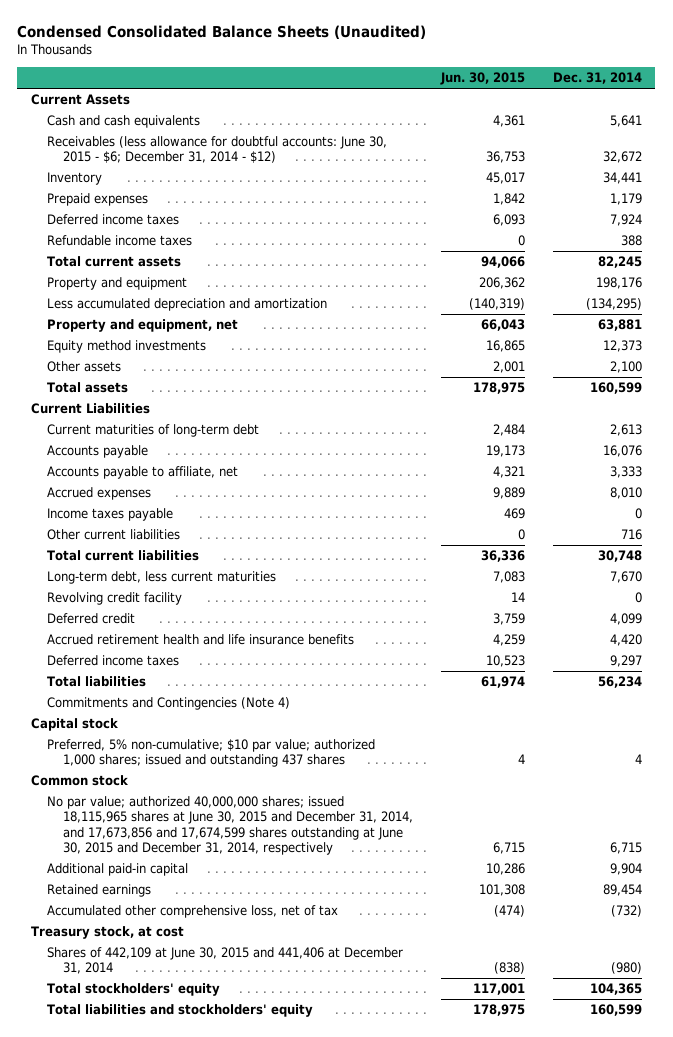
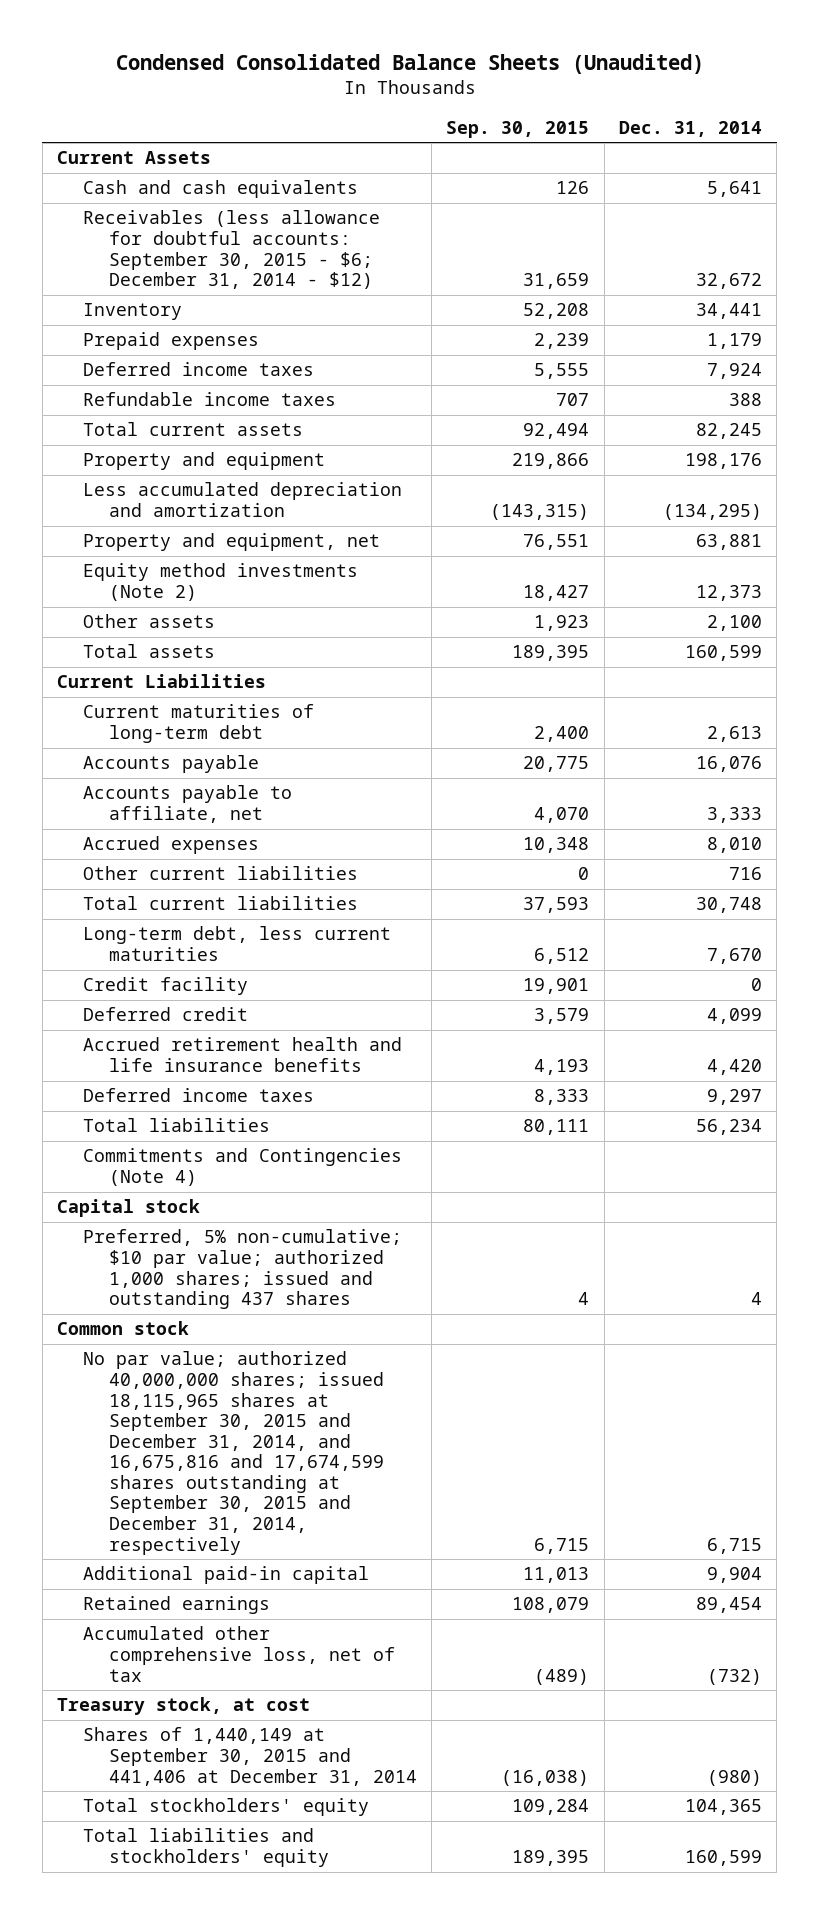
[439,72,525,86] Jun. 30, 2015 -> none
none -> [446,120,590,138] Sep. 30, 2015
[47,136,388,164] Receivables (less allowance for doubtful accounts: June 30, 2015 - $6; December 31, 2014 - $12) -> [82,210,380,290] Receivables (less allowance for doubtful accounts: September 30, 2015 - $6; December 31, 2014 - $12)
[47,340,207,354] Equity method investments -> [82,563,358,602] Equity method investments (Note 2)
[47,508,174,522] Income taxes payable -> none
[47,592,183,606] Revolving credit facility -> [82,977,248,996] Credit facility
[47,796,414,855] No par value; authorized 40,000,000 shares; issued 18,115,965 shares at June 30, 2015 and December 31, 2014, and 17,673,856 and 17,674,599 shares outstanding at June 30, 2015 and December 31, 2014, respectively -> [82,1351,384,1555] No par value; authorized 40,000,000 shares; issued 18,115,965 shares at September 30, 2015 and December 31, 2014, and 16,675,816 and 17,674,599 shares outstanding at September 30, 2015 and December 31, 2014, respectively
[47,947,404,975] Shares of 442,109 at June 30, 2015 and 441,406 at December 31, 2014 -> [82,1727,417,1786] Shares of 1,440,149 at September 30, 2015 and 441,406 at December 31, 2014

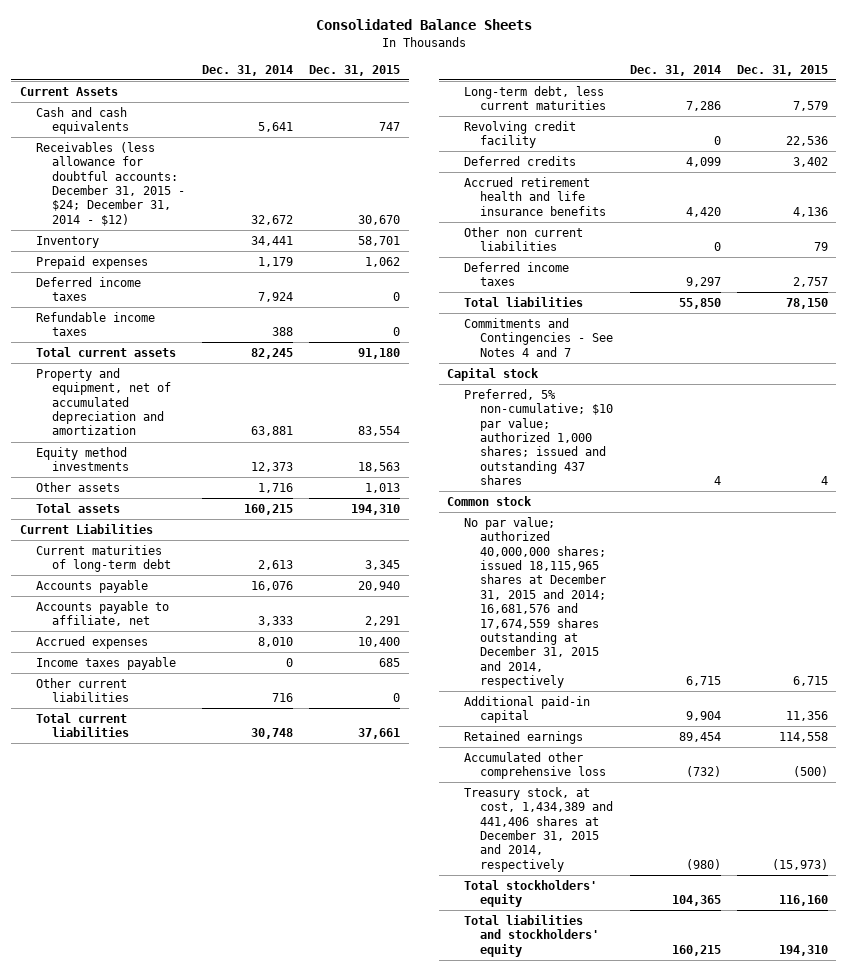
[115,54,704,75] Condensed Consolidated Balance Sheets (Unaudited) -> [315,19,532,31] Consolidated Balance Sheets
[446,120,590,138] Sep. 30, 2015 -> none
none -> [309,64,401,76] Dec. 31, 2015
[82,210,380,290] Receivables (less allowance for doubtful accounts: September 30, 2015 - $6; December 31, 2014 - $12) -> [35,141,186,226] Receivables (less allowance for doubtful accounts: December 31, 2015 - $24; December 31, 2014 - $12)
[82,452,325,471] Property and equipment -> none
[82,482,402,518] Less accumulated depreciation and amortization -> none
[82,533,380,552] Property and equipment, net -> [35,367,172,436] Property and equipment, net of accumulated depreciation and amortization
[82,563,358,602] Equity method investments (Note 2) -> [35,446,130,472] Equity method investments
[707,615,763,632] 2,100 -> [257,482,293,493] 1,716
[685,645,763,662] 160,599 -> [243,503,293,515] 160,215
none -> [35,656,176,670] Income taxes payable
[707,948,763,965] 7,670 -> [685,101,721,112] 7,286
[82,977,248,996] Credit facility -> [463,120,576,149] Revolving credit facility
[82,1007,248,1022] Deferred credit -> [463,155,576,166] Deferred credits
none -> [463,226,583,252] Other non current liabilities
[696,1119,763,1136] 56,234 -> [678,297,721,309] 55,850
[82,1148,402,1187] Commitments and Contingencies (Note 4) -> [463,317,613,357] Commitments and Contingencies - See Notes 4 and 7
[82,1351,384,1555] No par value; authorized 40,000,000 shares; issued 18,115,965 shares at September 30, 2015 and December 31, 2014, and 16,675,816 and 17,674,599 shares outstanding at September 30, 2015 and December 31, 2014, respectively -> [463,516,606,689] No par value; authorized 40,000,000 shares; issued 18,115,965 shares at December 31, 2015 and 2014; 16,681,576 and 17,674,559 shares outstanding at December 31, 2015 and 2014, respectively
[57,1697,311,1716] Treasury stock, at cost -> none
[82,1626,395,1682] Accumulated other comprehensive loss, net of tax -> [463,751,606,780] Accumulated other comprehensive loss
[82,1727,417,1786] Shares of 1,440,149 at September 30, 2015 and 441,406 at December 31, 2014 -> [463,786,613,872] Treasury stock, at cost, 1,434,389 and 441,406 shares at December 31, 2015 and 2014, respectively
[685,1850,763,1867] 160,599 -> [671,944,721,956] 160,215

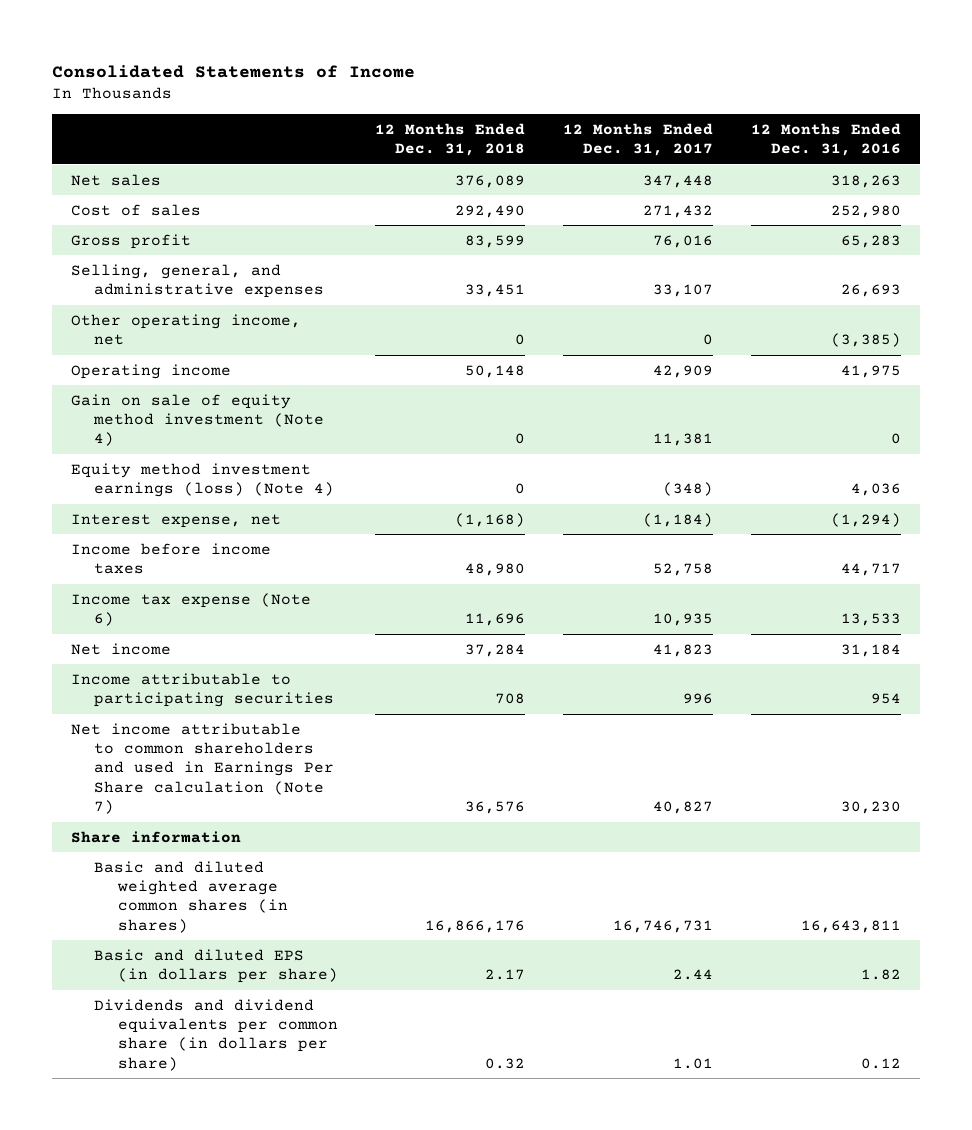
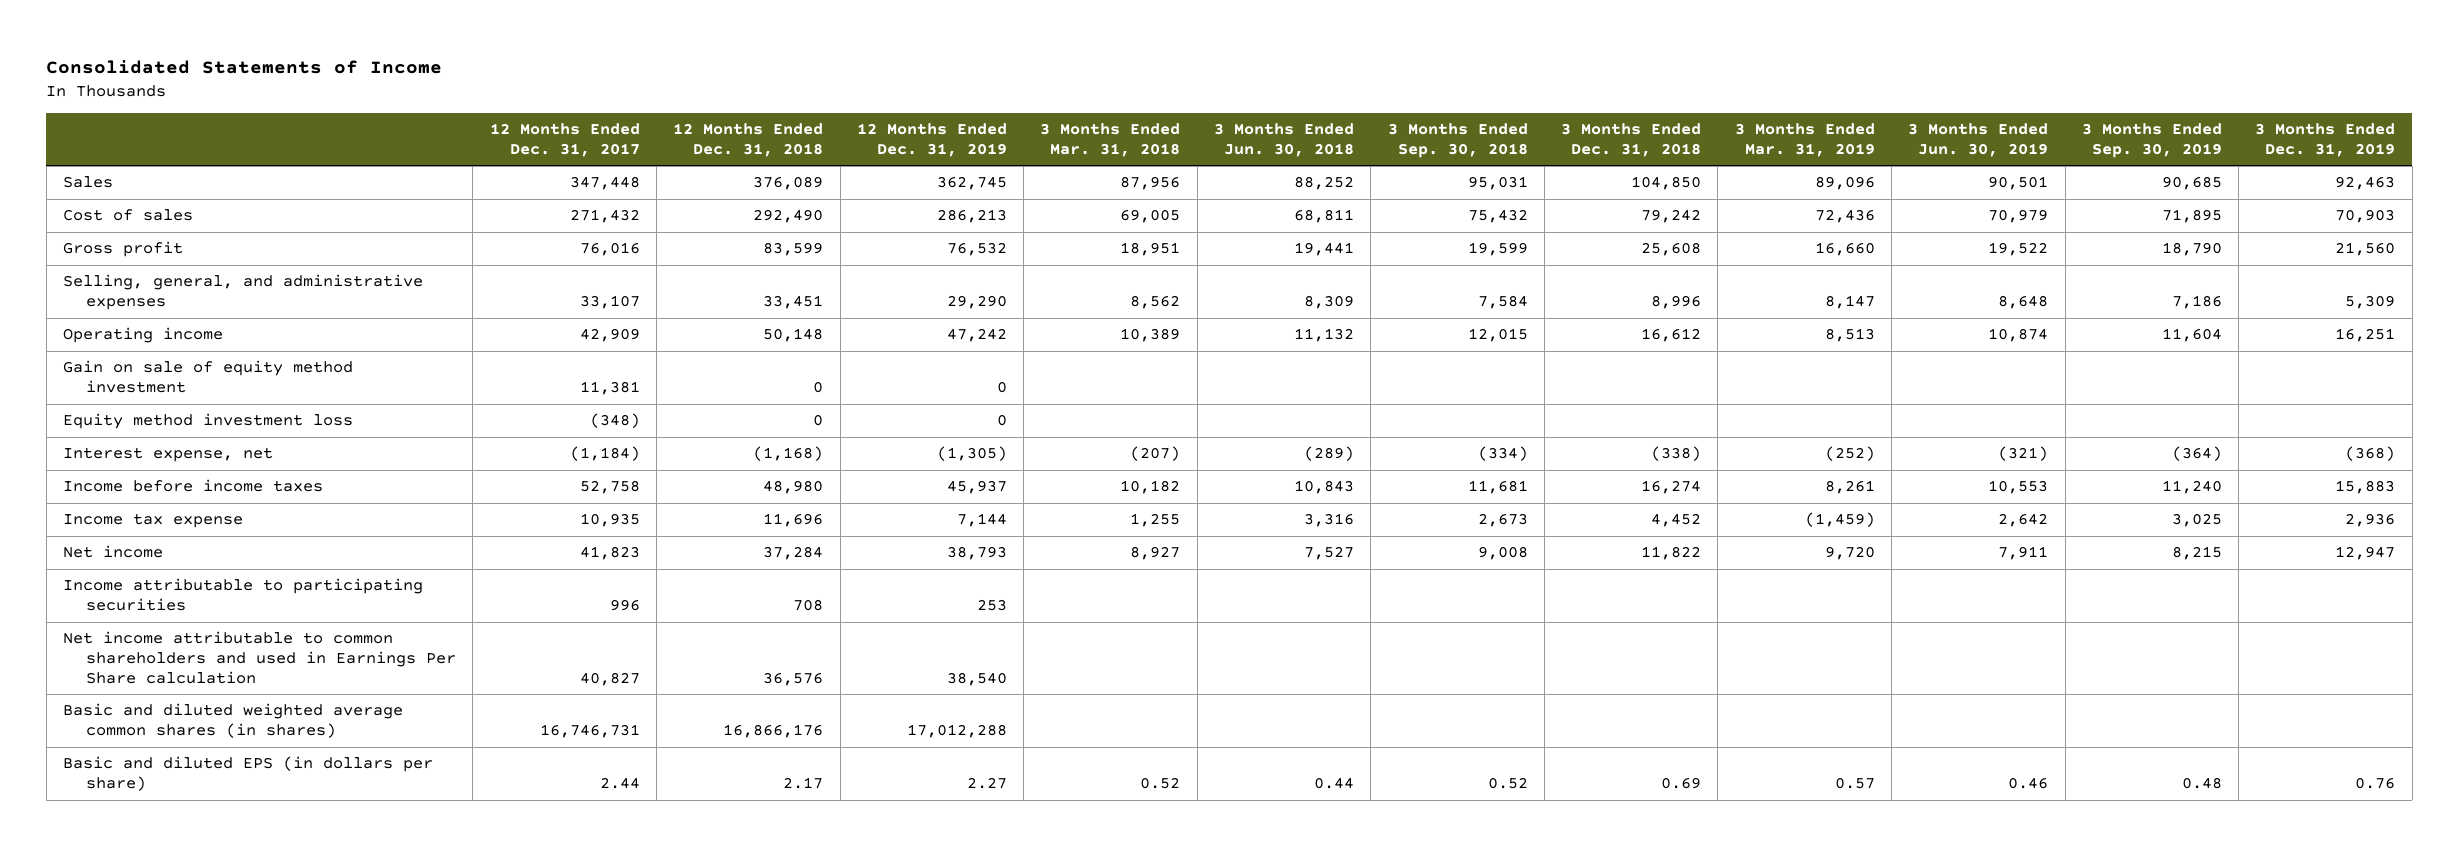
[750,122,901,157] 12 Months Ended Dec. 31, 2016 -> none
none -> [856,123,1007,158] 12 Months Ended Dec. 31, 2019
none -> [1040,123,1181,158] 3 Months Ended Mar. 31, 2018
none -> [1214,123,1355,158] 3 Months Ended Jun. 30, 2018
none -> [1387,123,1528,159] 3 Months Ended Sep. 30, 2018
none -> [1561,123,1702,158] 3 Months Ended Dec. 31, 2018
none -> [1734,123,1875,158] 3 Months Ended Mar. 31, 2019
none -> [1908,123,2049,158] 3 Months Ended Jun. 30, 2019
none -> [2081,123,2222,159] 3 Months Ended Sep. 30, 2019
none -> [2255,123,2396,158] 3 Months Ended Dec. 31, 2019
[71,173,162,186] Net sales -> [62,176,113,189] Sales
[71,313,302,346] Other operating income, net -> none
[71,393,325,447] Gain on sale of equity method investment (Note 4) -> [62,360,353,394] Gain on sale of equity method investment
[71,462,335,498] Equity method investment earnings (loss) (Note 4) -> [62,413,353,430] Equity method investment loss
[71,592,312,627] Income tax expense (Note 6) -> [62,513,243,529] Income tax expense
[71,830,242,843] Share information -> none
[71,722,335,815] Net income attributable to common shareholders and used in Earnings Per Share calculation (Note 7) -> [62,631,457,685] Net income attributable to common shareholders and used in Earnings Per Share calculation
[94,998,338,1071] Dividends and dividend equivalents per common share (in dollars per share) -> none

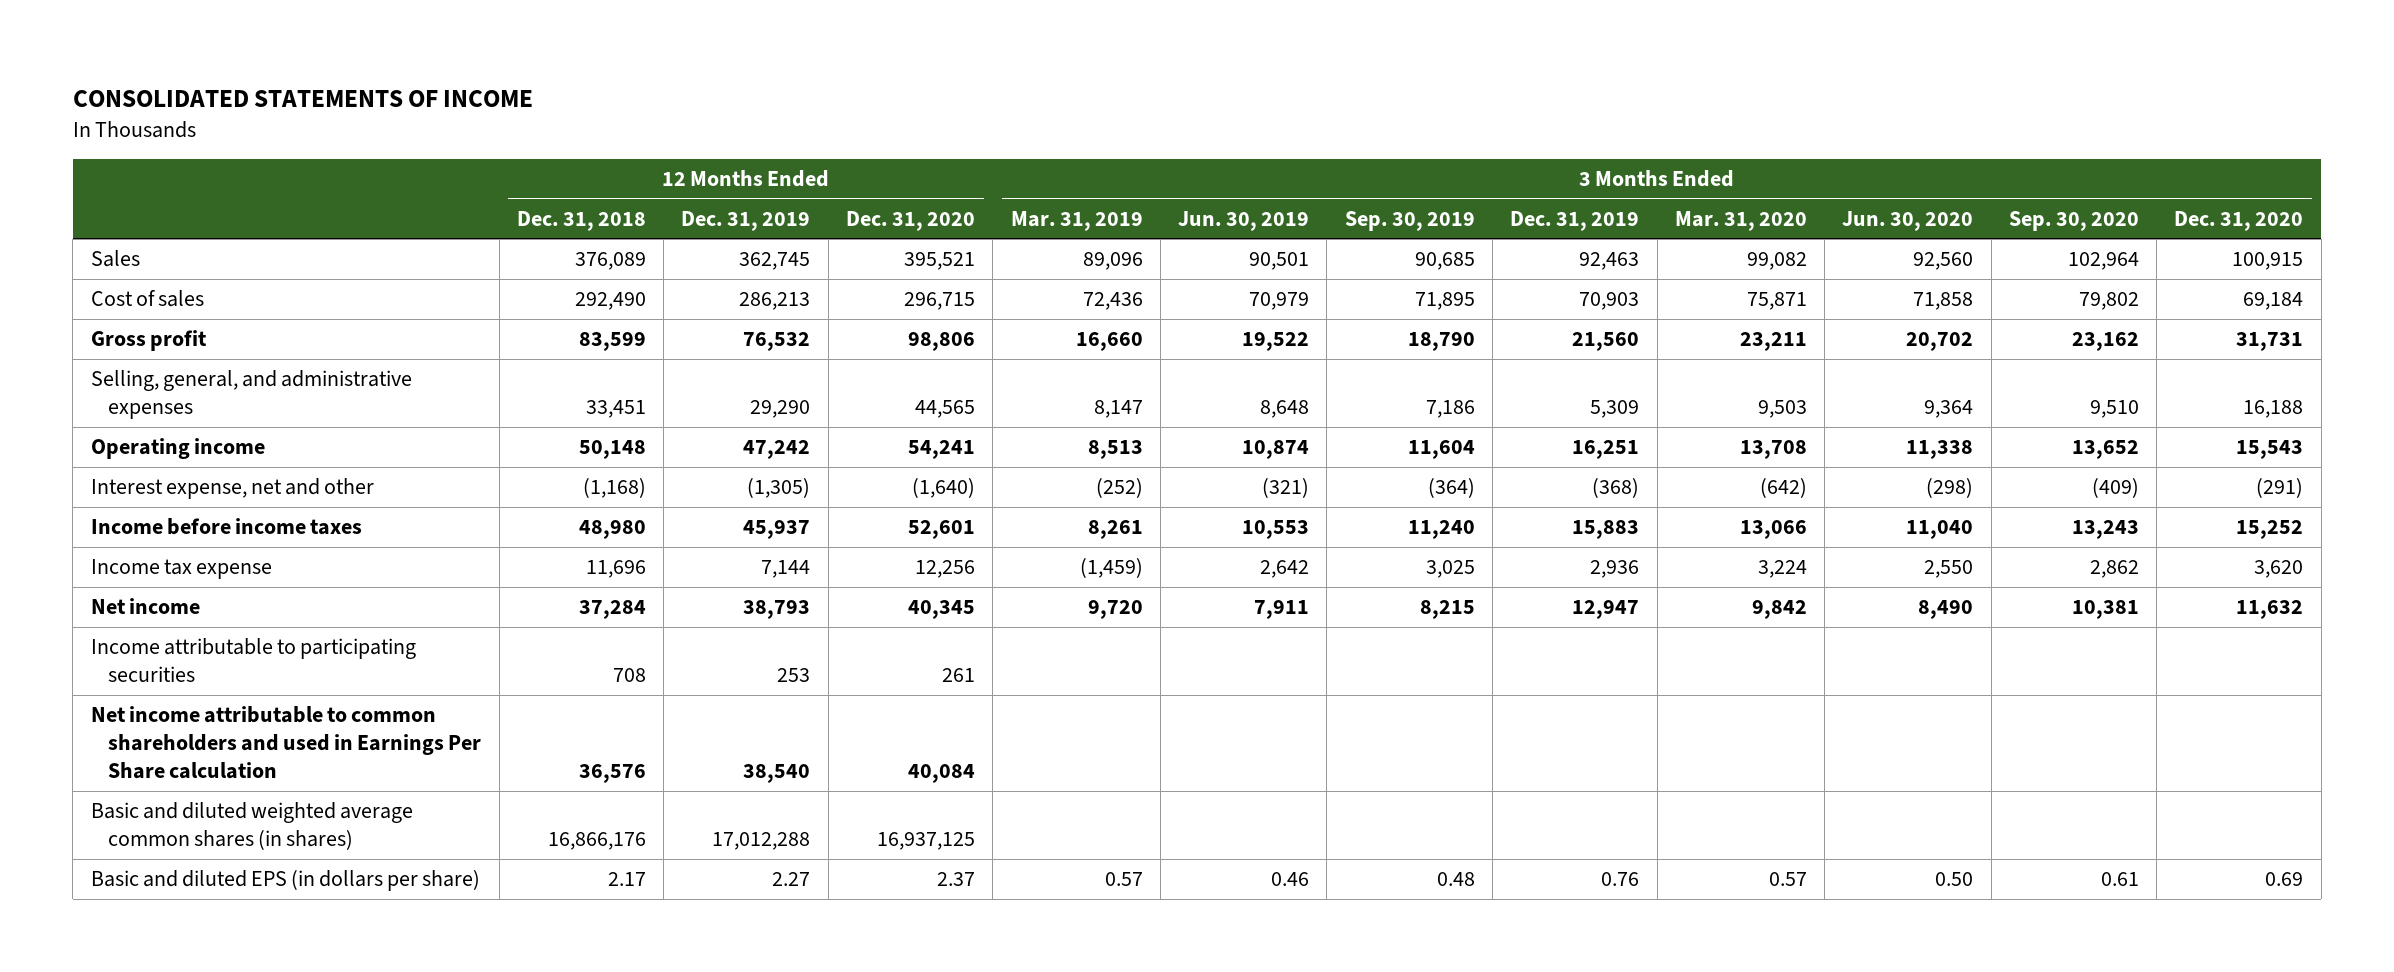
[46,59,443,74] Consolidated Statements of Income -> [72,90,533,108] CONSOLIDATED STATEMENTS OF INCOME
[489,123,640,158] 12 Months Ended Dec. 31, 2017 -> none
[1040,123,1181,158] 3 Months Ended Mar. 31, 2018 -> none
[1214,123,1355,158] 3 Months Ended Jun. 30, 2018 -> none
[1387,123,1528,159] 3 Months Ended Sep. 30, 2018 -> none
[1561,123,1702,158] 3 Months Ended Dec. 31, 2018 -> none
none -> [845,210,975,231] Dec. 31, 2020
none -> [1674,210,1807,231] Mar. 31, 2020
none -> [1842,210,1974,231] Jun. 30, 2020
none -> [2008,210,2139,231] Sep. 30, 2020
none -> [2174,210,2304,231] Dec. 31, 2020
[62,360,353,394] Gain on sale of equity method investment -> none
[62,413,353,430] Equity method investment loss -> none
[62,447,273,463] Interest expense, net -> [90,478,374,500] Interest expense, net and other

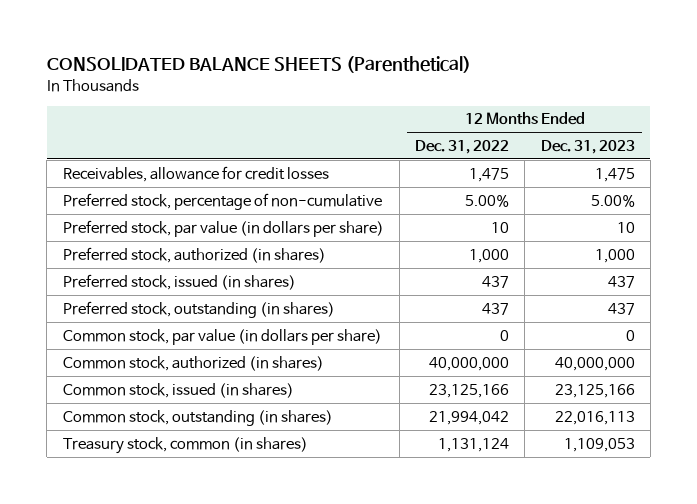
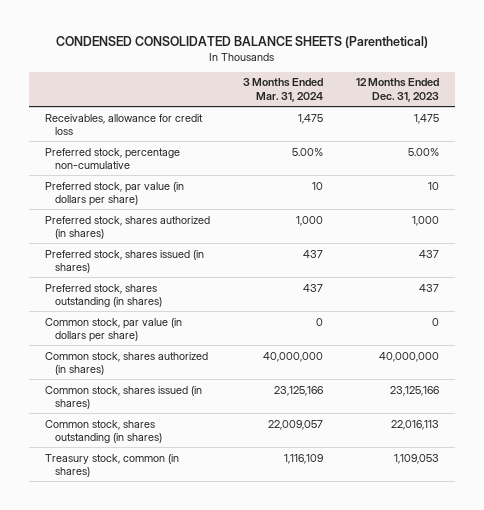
[46,56,471,74] CONSOLIDATED BALANCE SHEETS (Parenthetical) -> [56,36,429,49] CONDENSED CONSOLIDATED BALANCE SHEETS (Parenthetical)
[415,139,510,154] Dec. 31, 2022 -> none
none -> [243,78,324,102] 3 Months Ended Mar. 31, 2024
[62,165,329,182] Receivables, allowance for credit losses -> [45,113,204,135] Receivables, allowance for credit loss
[62,192,382,210] Preferred stock, percentage of non-cumulative -> [45,147,181,169] Preferred stock, percentage non-cumulative
[62,246,326,263] Preferred stock, authorized (in shares) -> [45,215,211,239] Preferred stock, shares authorized (in shares)
[62,273,296,290] Preferred stock, issued (in shares) -> [45,249,205,273] Preferred stock, shares issued (in shares)
[62,300,335,318] Preferred stock, outstanding (in shares) -> [45,283,162,307] Preferred stock, shares outstanding (in shares)
[62,355,324,371] Common stock, authorized (in shares) -> [45,351,209,375] Common stock, shares authorized (in shares)
[62,382,294,398] Common stock, issued (in shares) -> [45,385,203,409] Common stock, shares issued (in shares)
[62,409,333,426] Common stock, outstanding (in shares) -> [45,419,162,443] Common stock, shares outstanding (in shares)

